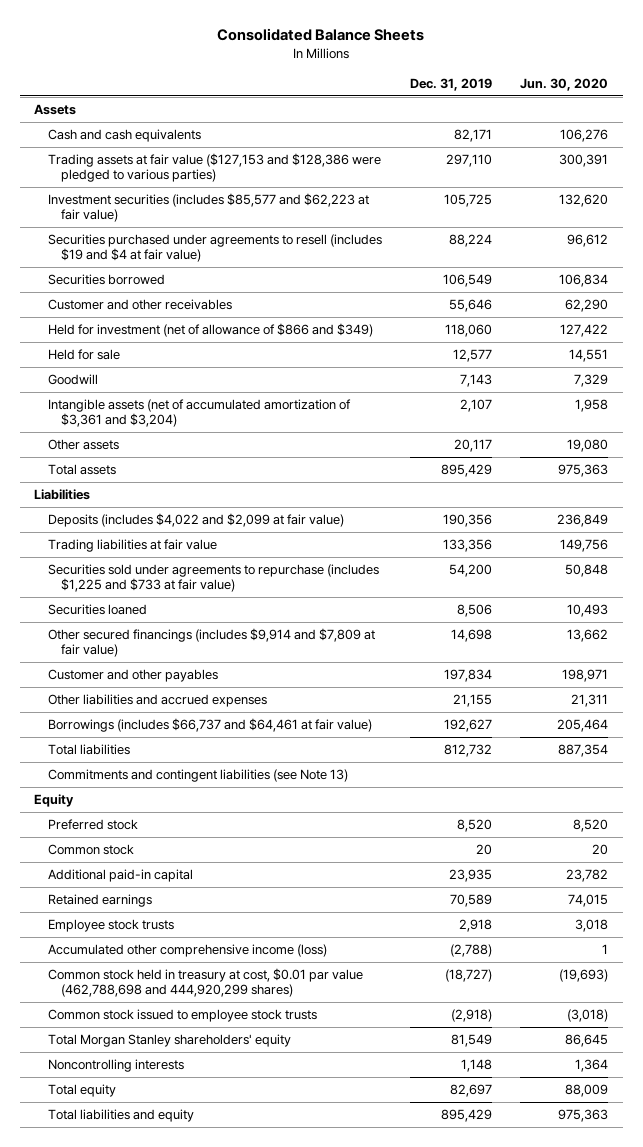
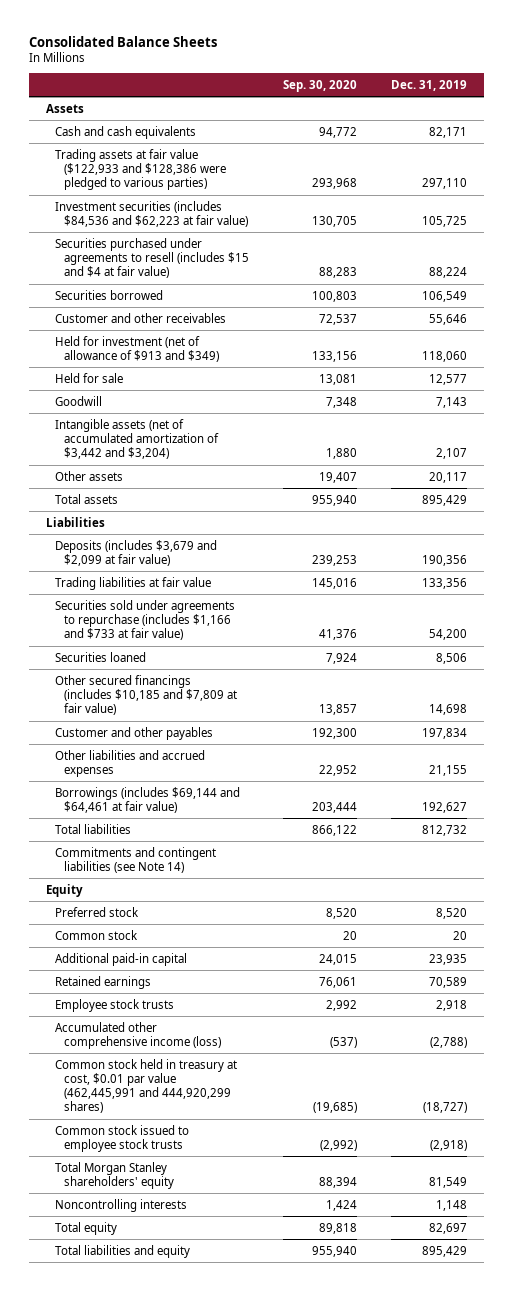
[520,77,609,91] Jun. 30, 2020 -> none
none -> [282,79,357,92] Sep. 30, 2020
[47,153,381,183] Trading assets at fair value ($127,153 and $128,386 were pledged to various parties) -> [54,148,227,191] Trading assets at fair value ($122,933 and $128,386 were pledged to various parties)
[47,193,369,223] Investment securities (includes $85,577 and $62,223 at fair value) -> [54,200,249,227] Investment securities (includes $84,536 and $62,223 at fair value)
[47,234,382,263] Securities purchased under agreements to resell (includes $19 and $4 at fair value) -> [54,237,250,279] Securities purchased under agreements to resell (includes $15 and $4 at fair value)
[47,323,373,338] Held for investment (net of allowance of $866 and $349) -> [54,335,220,362] Held for investment (net of allowance of $913 and $349)
[47,399,351,428] Intangible assets (net of accumulated amortization of $3,361 and $3,204) -> [54,418,220,460] Intangible assets (net of accumulated amortization of $3,442 and $3,204)
[47,513,344,528] Deposits (includes $4,022 and $2,099 at fair value) -> [54,539,217,566] Deposits (includes $3,679 and $2,099 at fair value)
[47,564,379,593] Securities sold under agreements to repurchase (includes $1,225 and $733 at fair value) -> [54,599,235,641] Securities sold under agreements to repurchase (includes $1,166 and $733 at fair value)
[47,628,375,658] Other secured financings (includes $9,914 and $7,809 at fair value) -> [54,674,238,716] Other secured financings (includes $10,185 and $7,809 at fair value)
[47,718,372,733] Borrowings (includes $66,737 and $64,461 at fair value) -> [54,786,240,813] Borrowings (includes $69,144 and $64,461 at fair value)
[47,769,348,783] Commitments and contingent liabilities (see Note 13) -> [54,846,216,873] Commitments and contingent liabilities (see Note 14)
[47,968,363,998] Common stock held in treasury at cost, $0.01 par value (462,788,698 and 444,920,299 shares) -> [54,1058,237,1114] Common stock held in treasury at cost, $0.01 par value (462,445,991 and 444,920,299 shares)

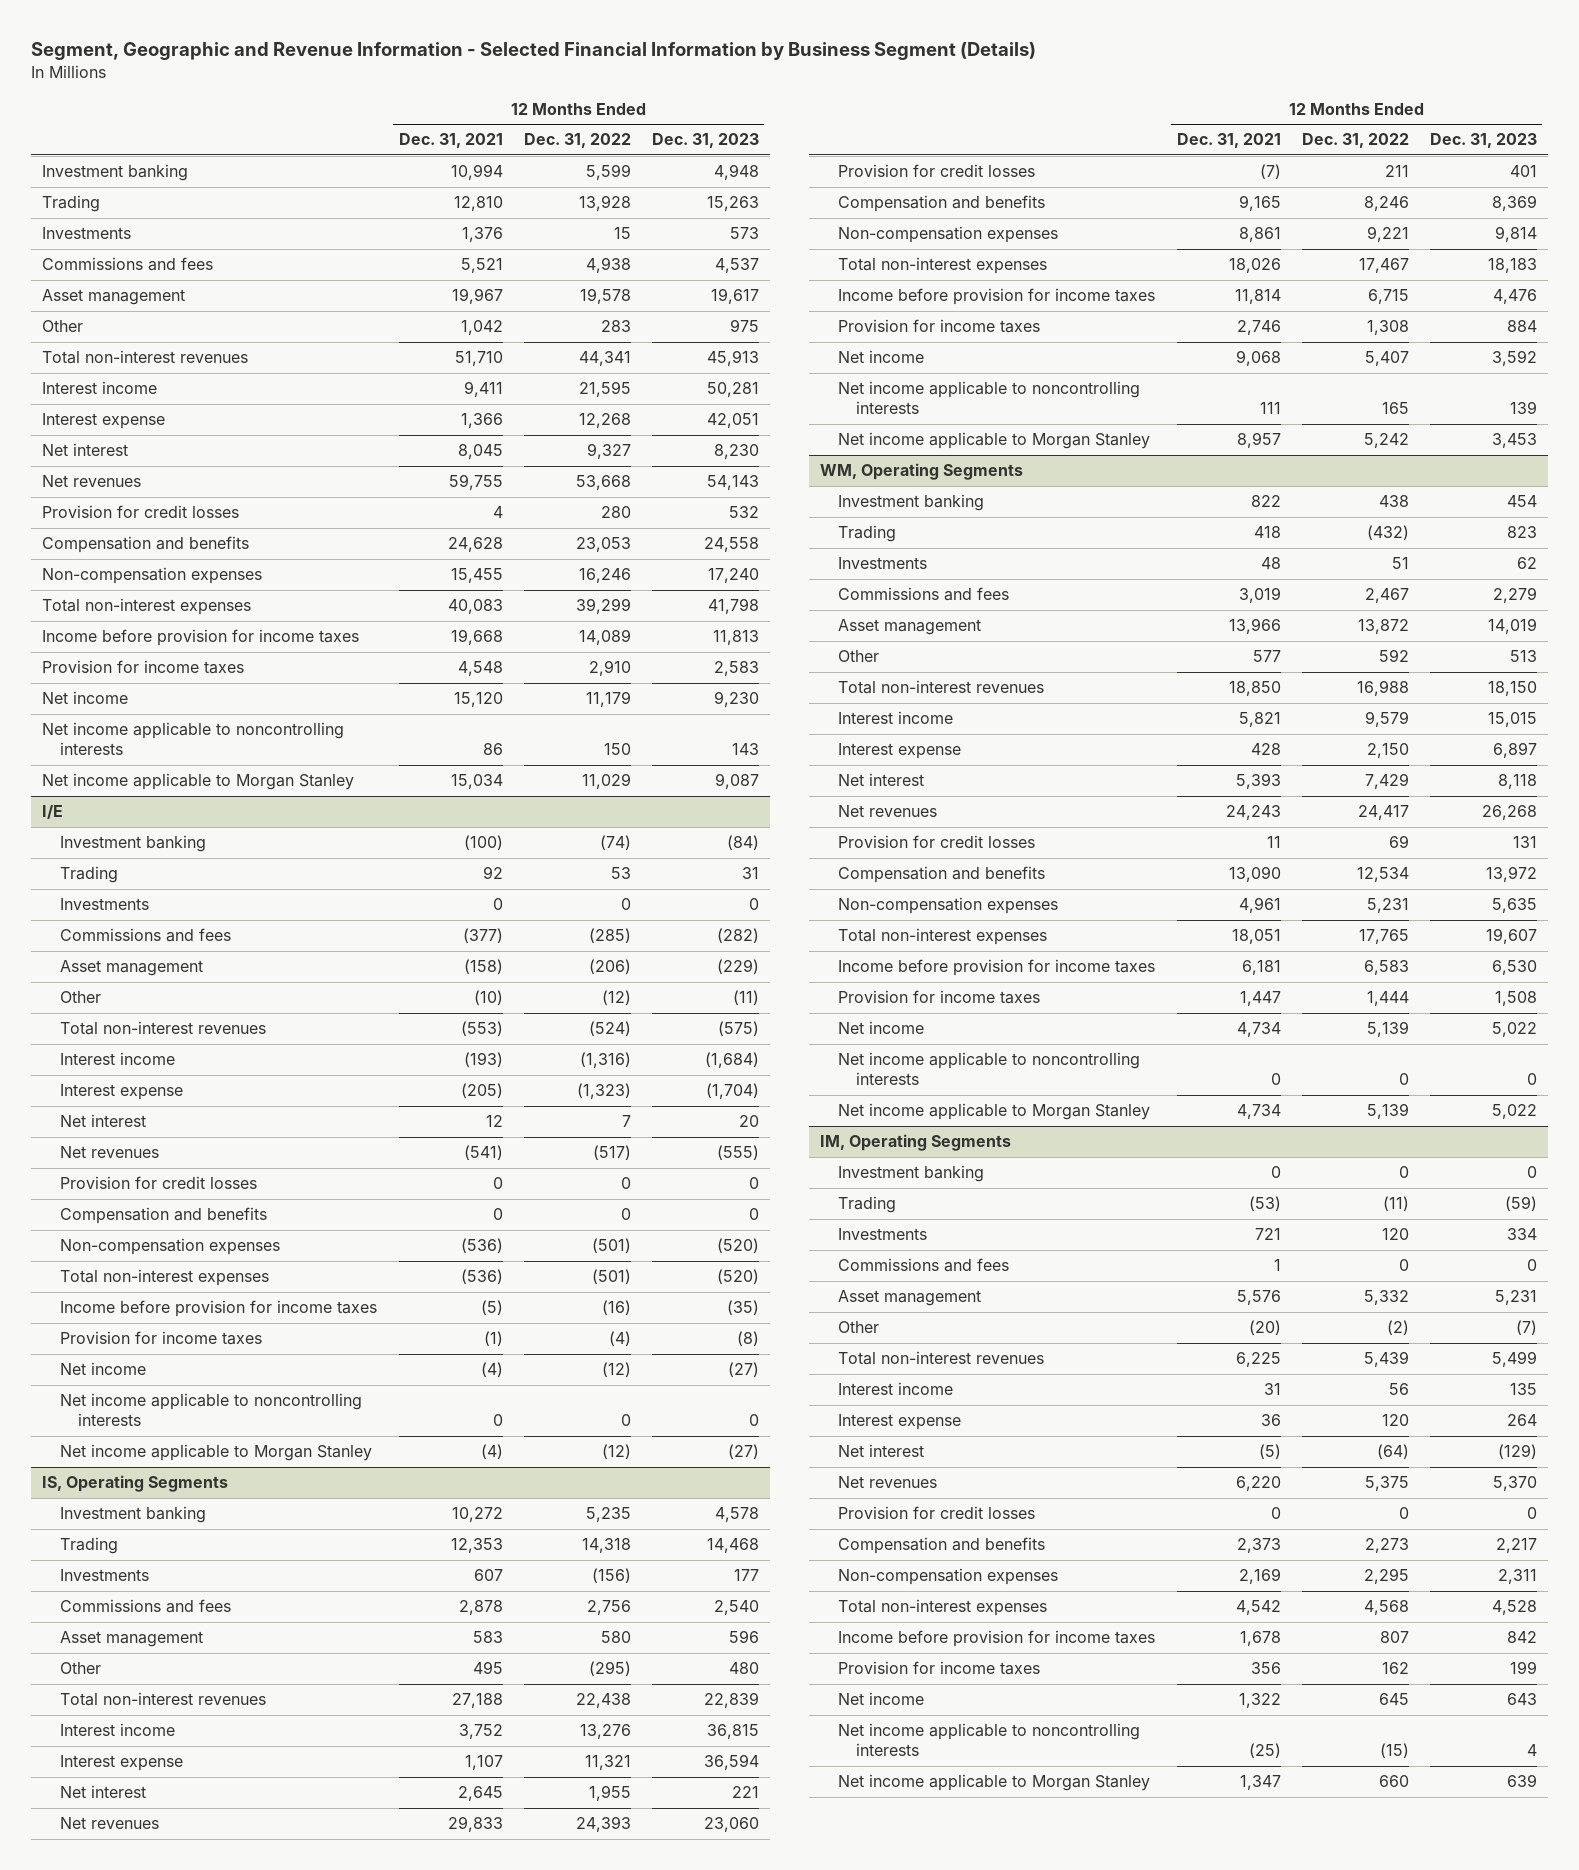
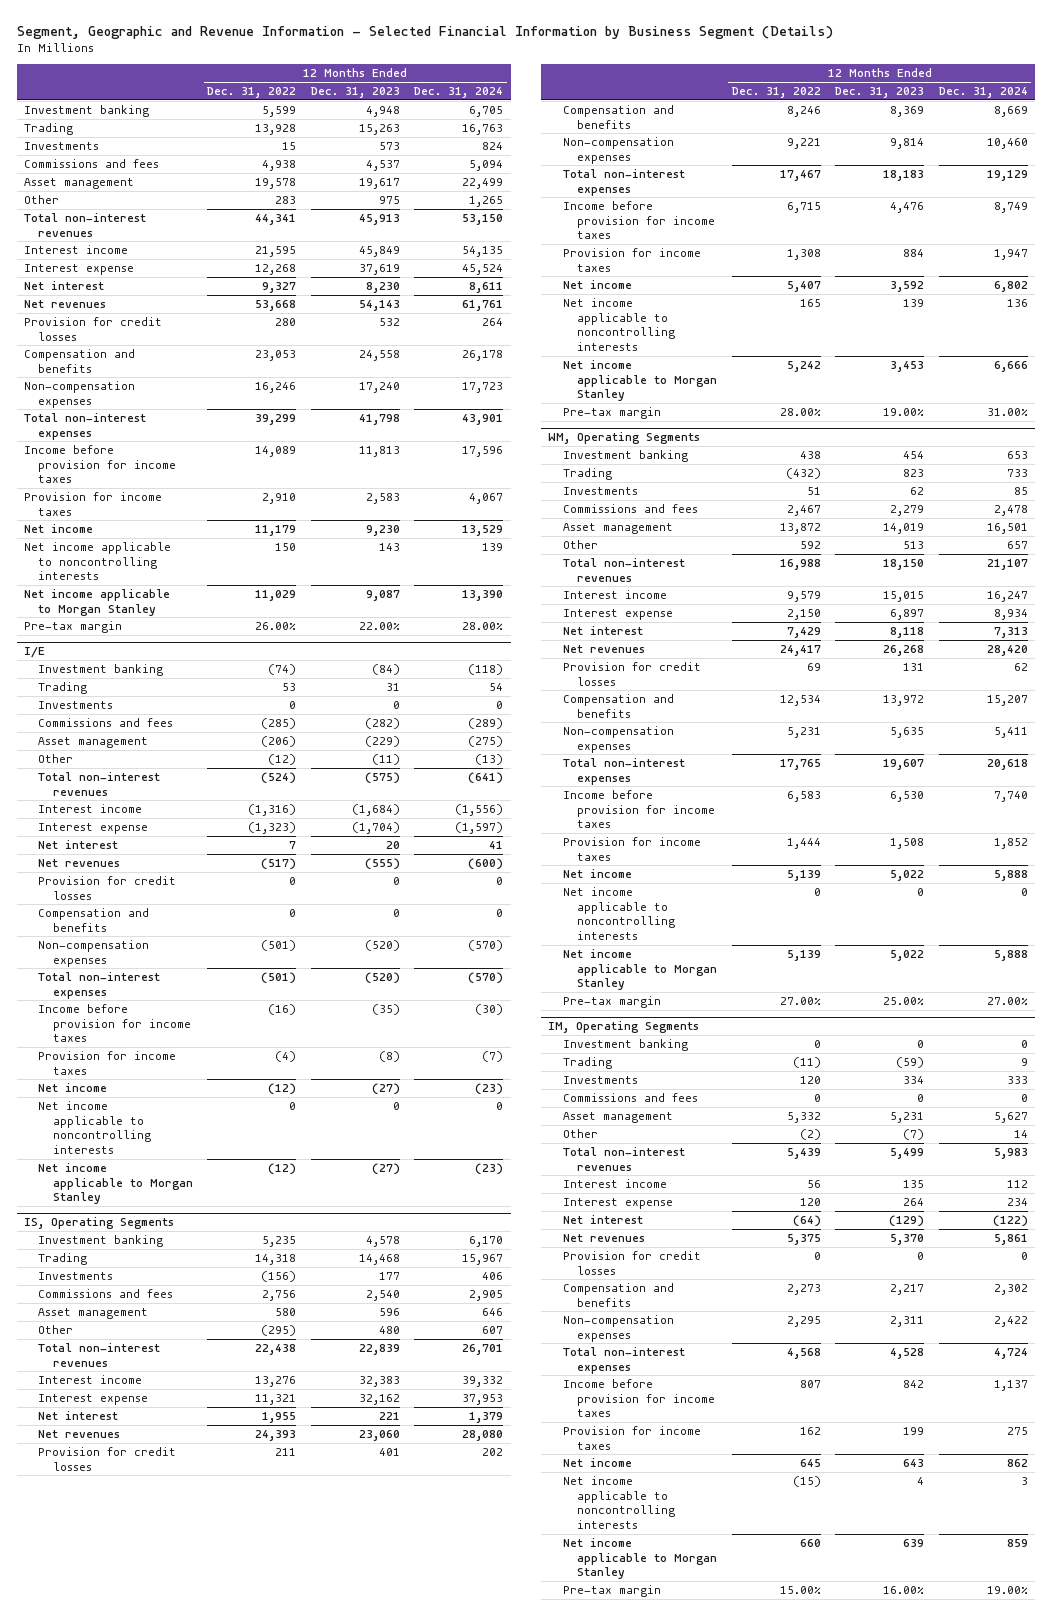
[398,133,503,149] Dec. 31, 2021 -> none
none -> [414,87,504,99] Dec. 31, 2024
[707,382,760,398] 50,281 -> [358,246,400,258] 45,849
[707,413,760,429] 42,051 -> [358,264,400,276] 37,619
none -> [23,621,122,634] Pre-tax margin
[707,1724,760,1740] 36,815 -> [358,1376,400,1388] 32,383
[704,1754,760,1771] 36,594 -> [358,1394,400,1406] 32,162
none -> [562,407,661,420] Pre-tax margin
none -> [562,996,661,1009] Pre-tax margin
none -> [562,1585,661,1598] Pre-tax margin

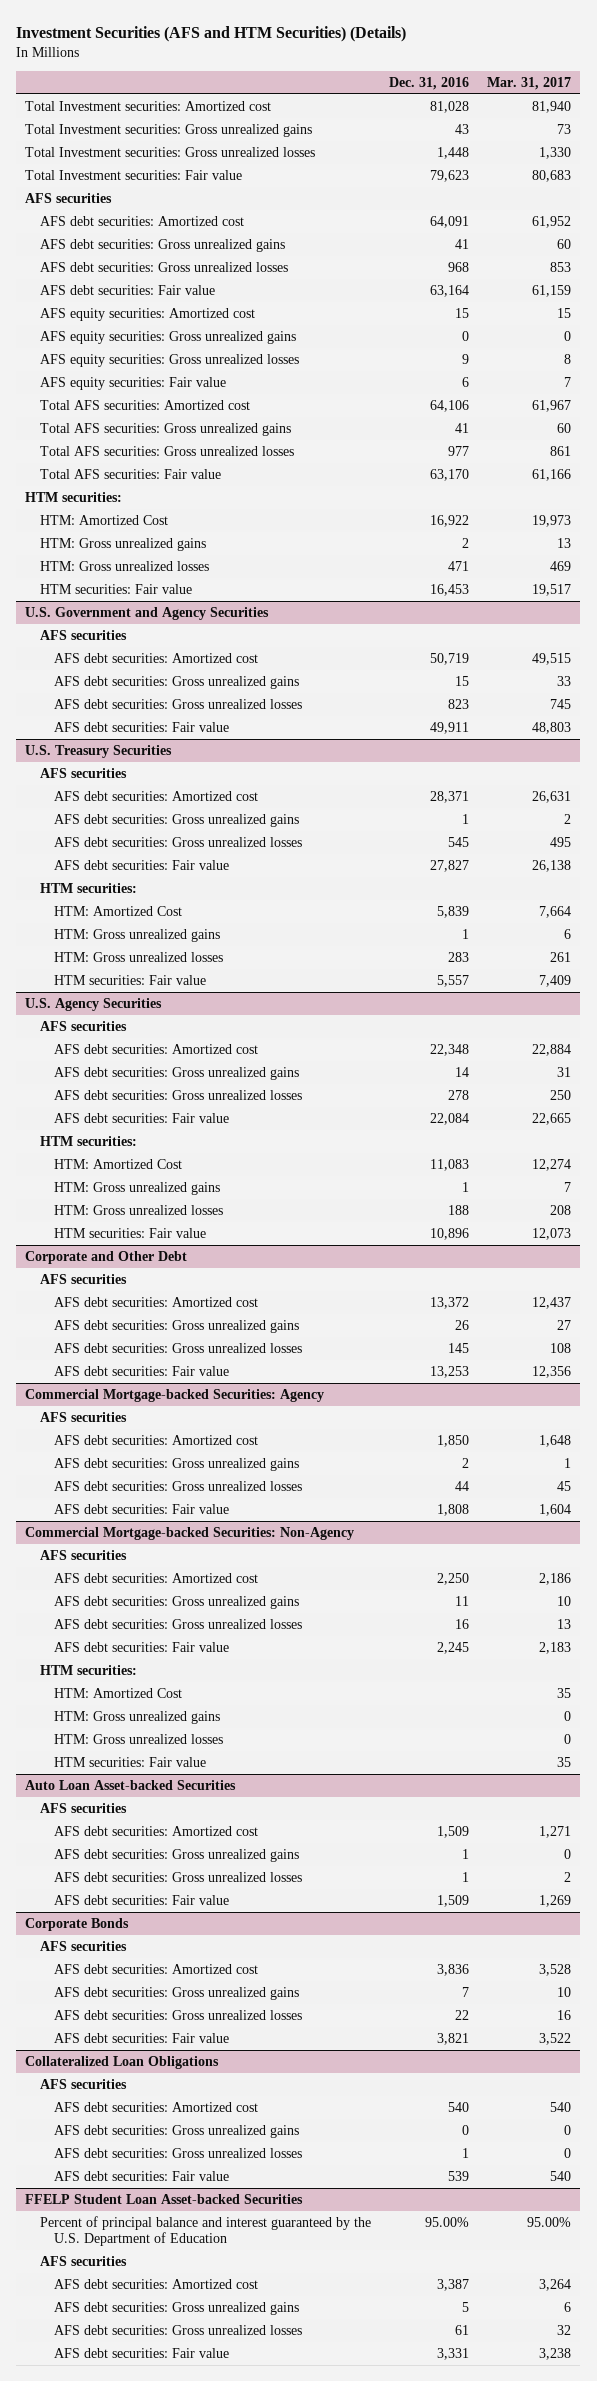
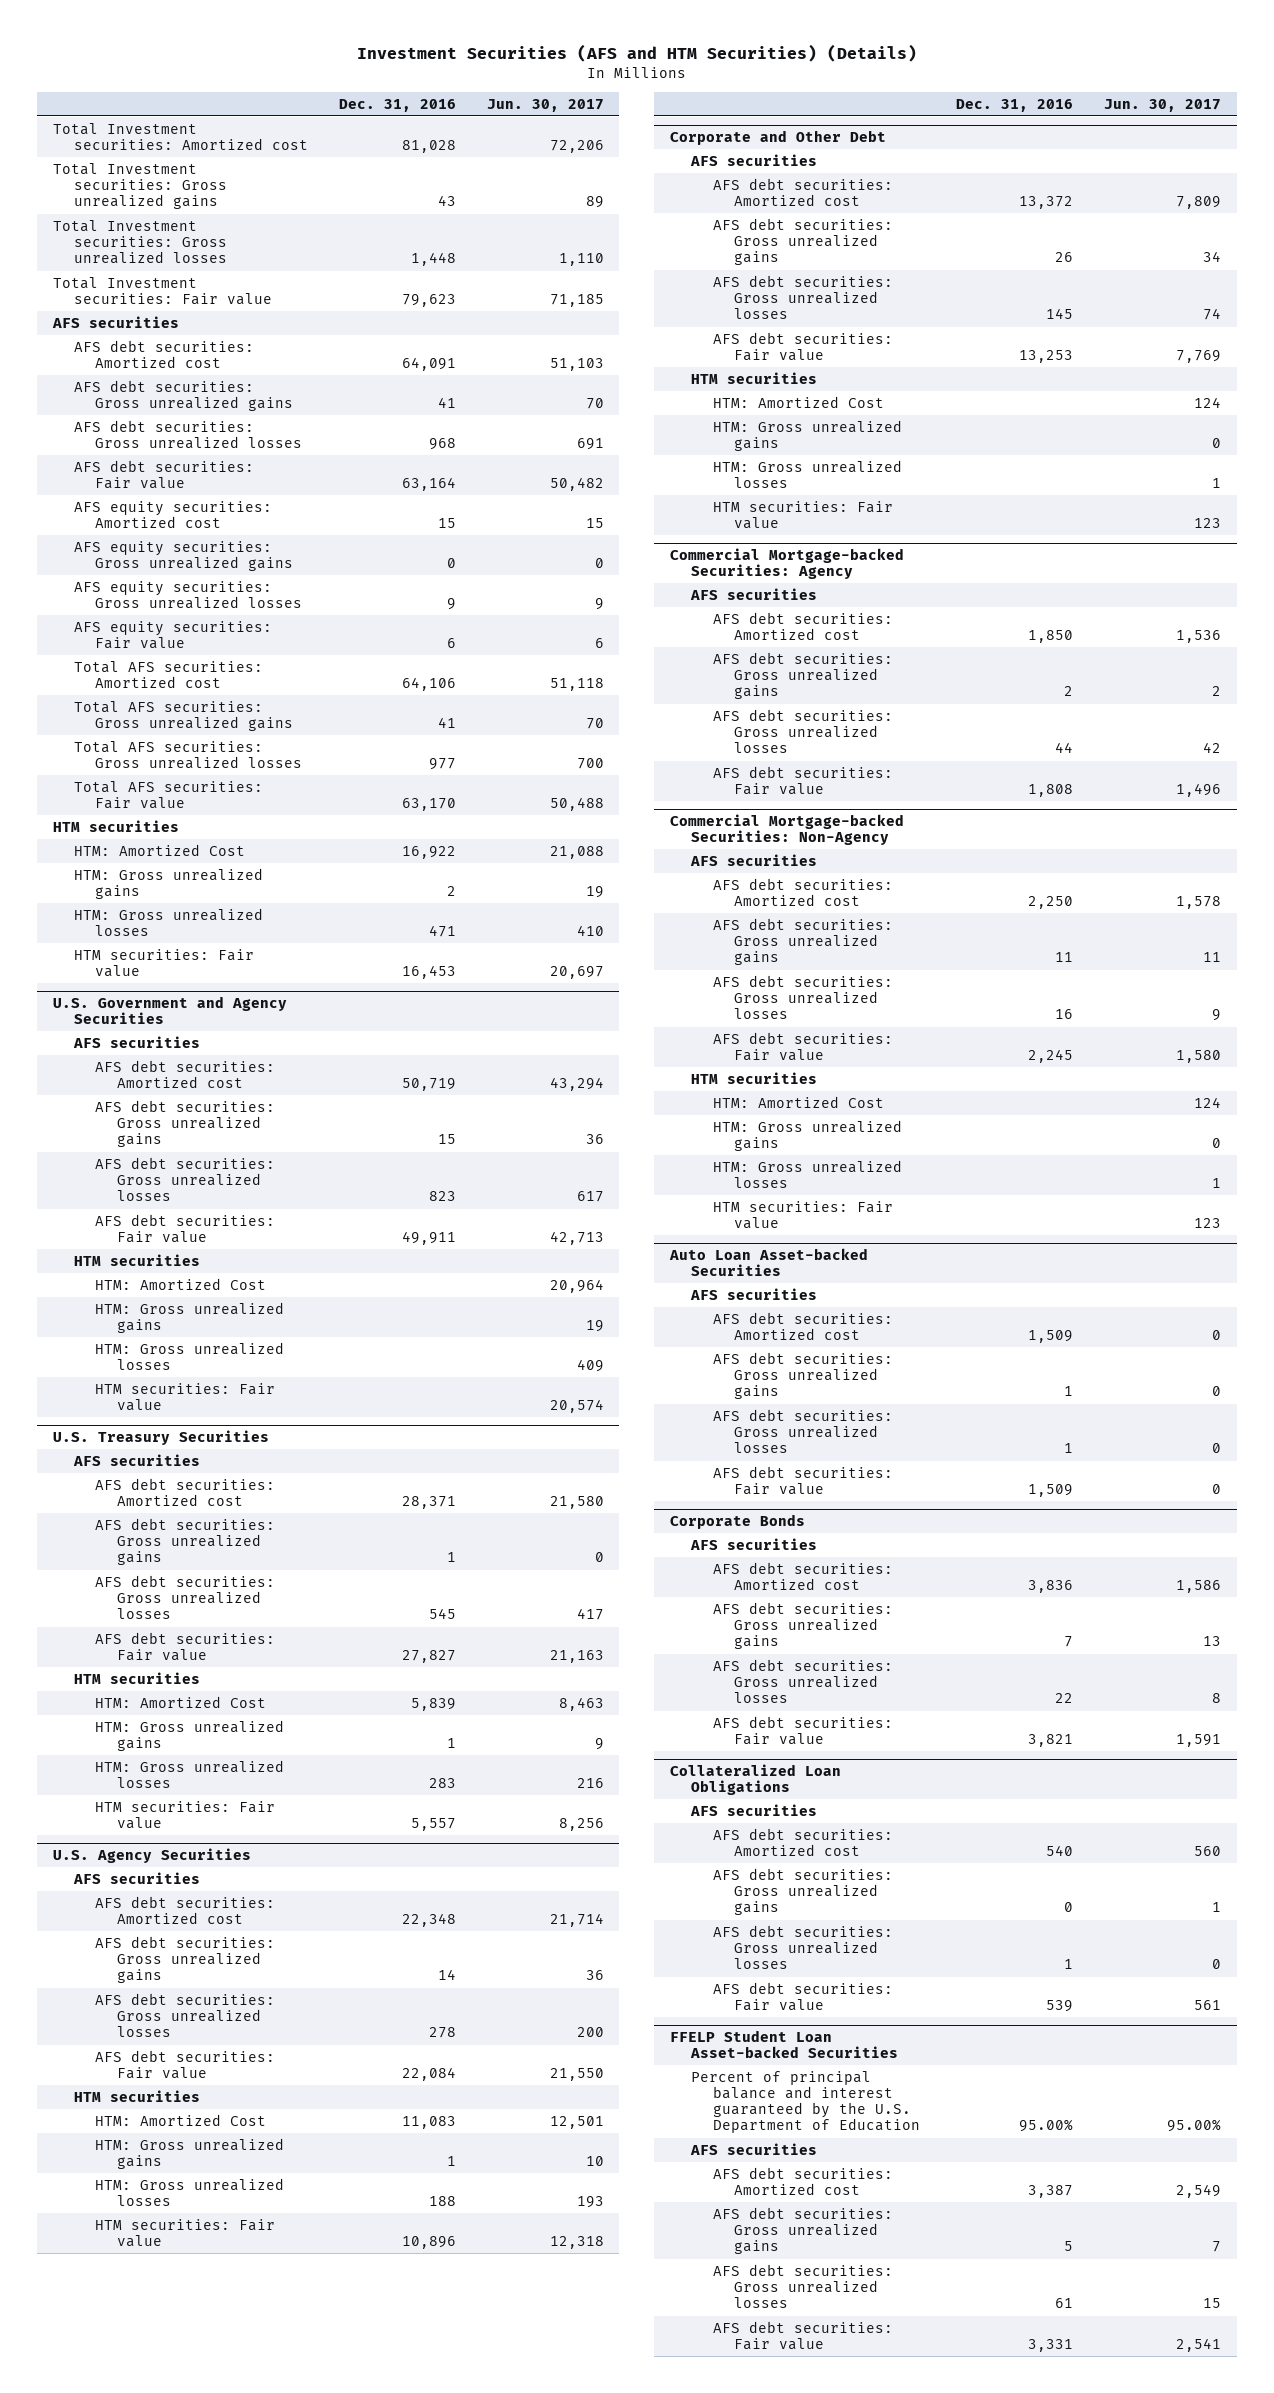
[487,77,572,91] Mar. 31, 2017 -> none
none -> [486,98,604,112] Jun. 30, 2017
[25,491,123,502] HTM securities: -> [52,820,179,833] HTM securities
none -> [73,1254,200,1267] HTM securities
none -> [95,1278,267,1291] HTM: Amortized Cost
none -> [95,1302,285,1334] HTM: Gross unrealized gains
none -> [95,1342,285,1371] HTM: Gross unrealized losses
none -> [95,1383,276,1412] HTM securities: Fair value
[39,882,137,893] HTM securities: -> [73,1672,200,1685] HTM securities
[39,1135,137,1146] HTM securities: -> [73,2090,200,2103] HTM securities
none -> [691,372,818,385] HTM securities
none -> [712,396,884,409] HTM: Amortized Cost
none -> [712,420,902,452] HTM: Gross unrealized gains
none -> [712,460,902,489] HTM: Gross unrealized losses
none -> [712,501,893,530] HTM securities: Fair value
[39,1664,137,1675] HTM securities: -> [691,1072,818,1085] HTM securities

